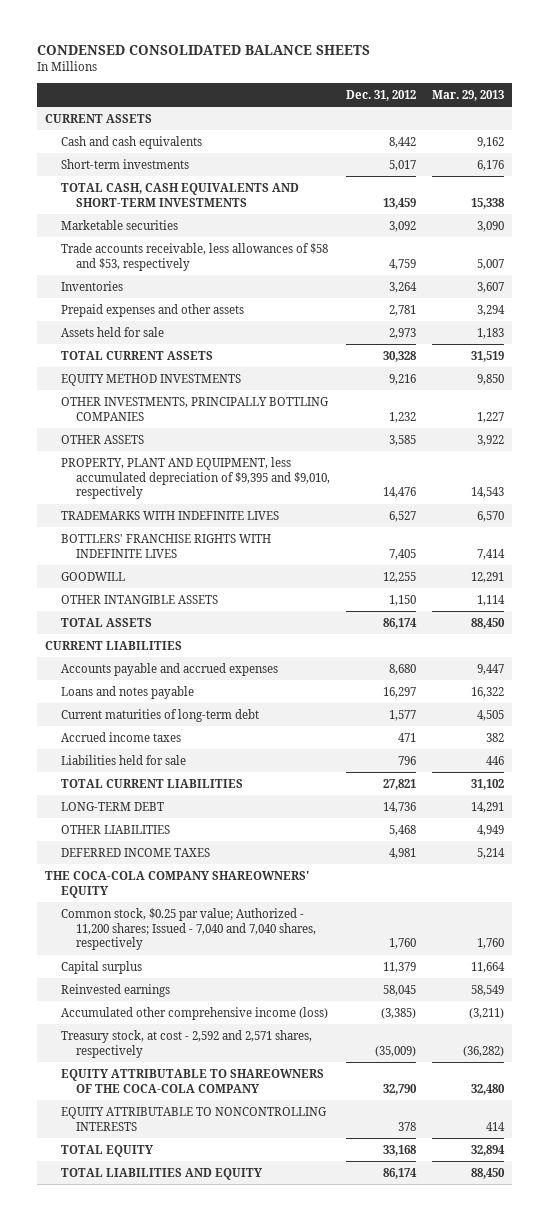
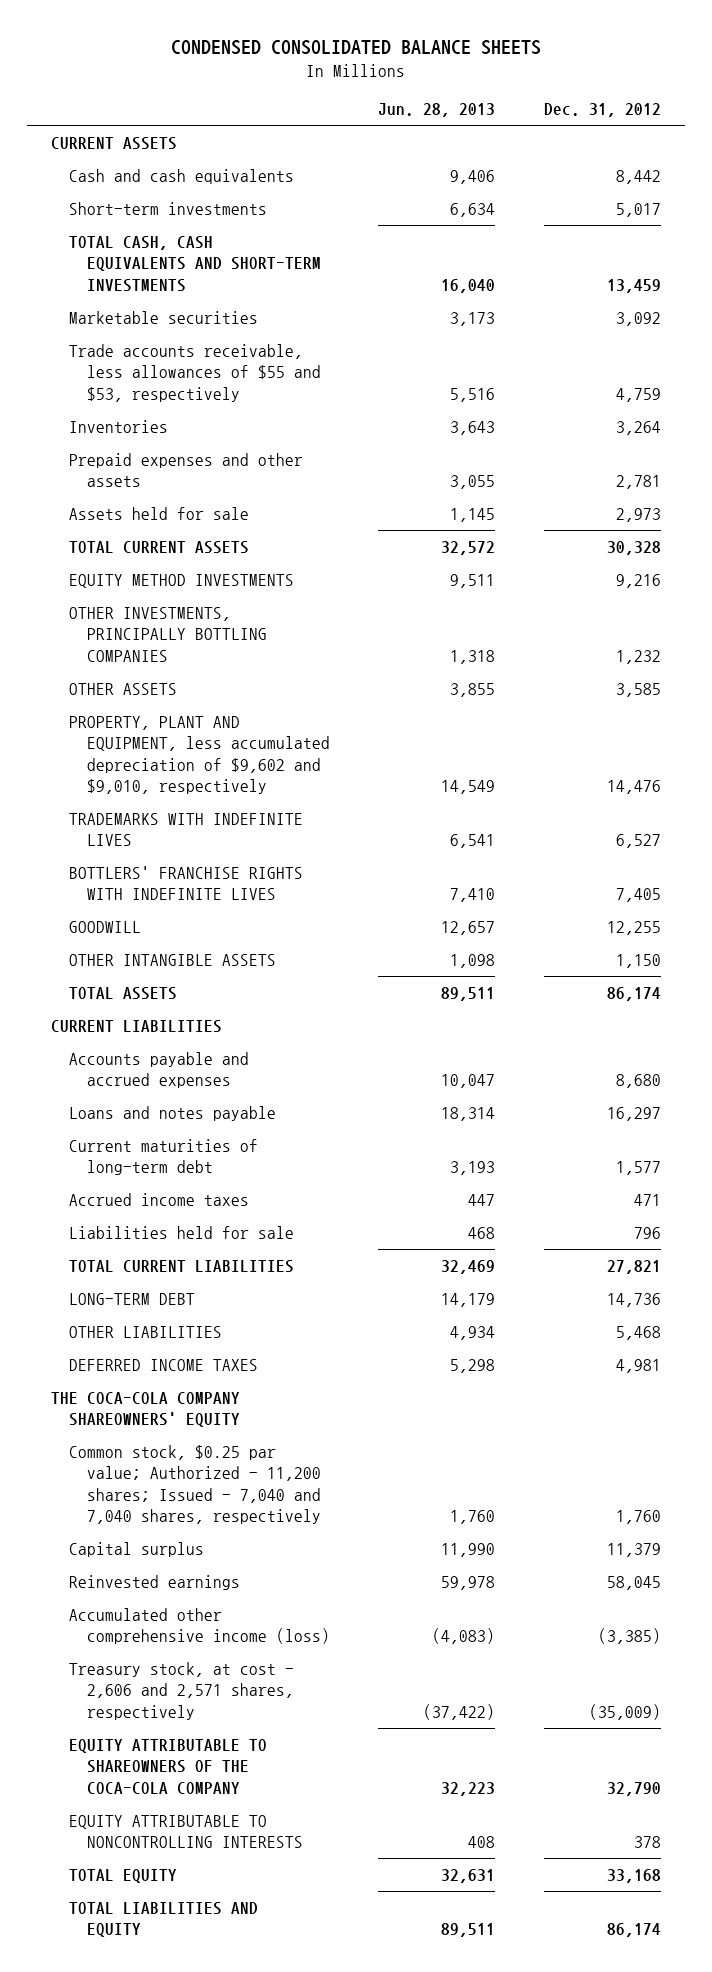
[432,89,505,101] Mar. 29, 2013 -> none
none -> [378,103,496,118] Jun. 28, 2013
[60,242,328,271] Trade accounts receivable, less allowances of $58 and $53, respectively -> [68,343,321,402] Trade accounts receivable, less allowances of $55 and $53, respectively
[60,456,331,500] PROPERTY, PLANT AND EQUIPMENT, less accumulated depreciation of $9,395 and $9,010, respectively -> [68,715,330,795] PROPERTY, PLANT AND EQUIPMENT, less accumulated depreciation of $9,602 and $9,010, respectively
[60,1029,312,1058] Treasury stock, at cost - 2,592 and 2,571 shares, respectively -> [68,1661,294,1720] Treasury stock, at cost - 2,606 and 2,571 shares, respectively

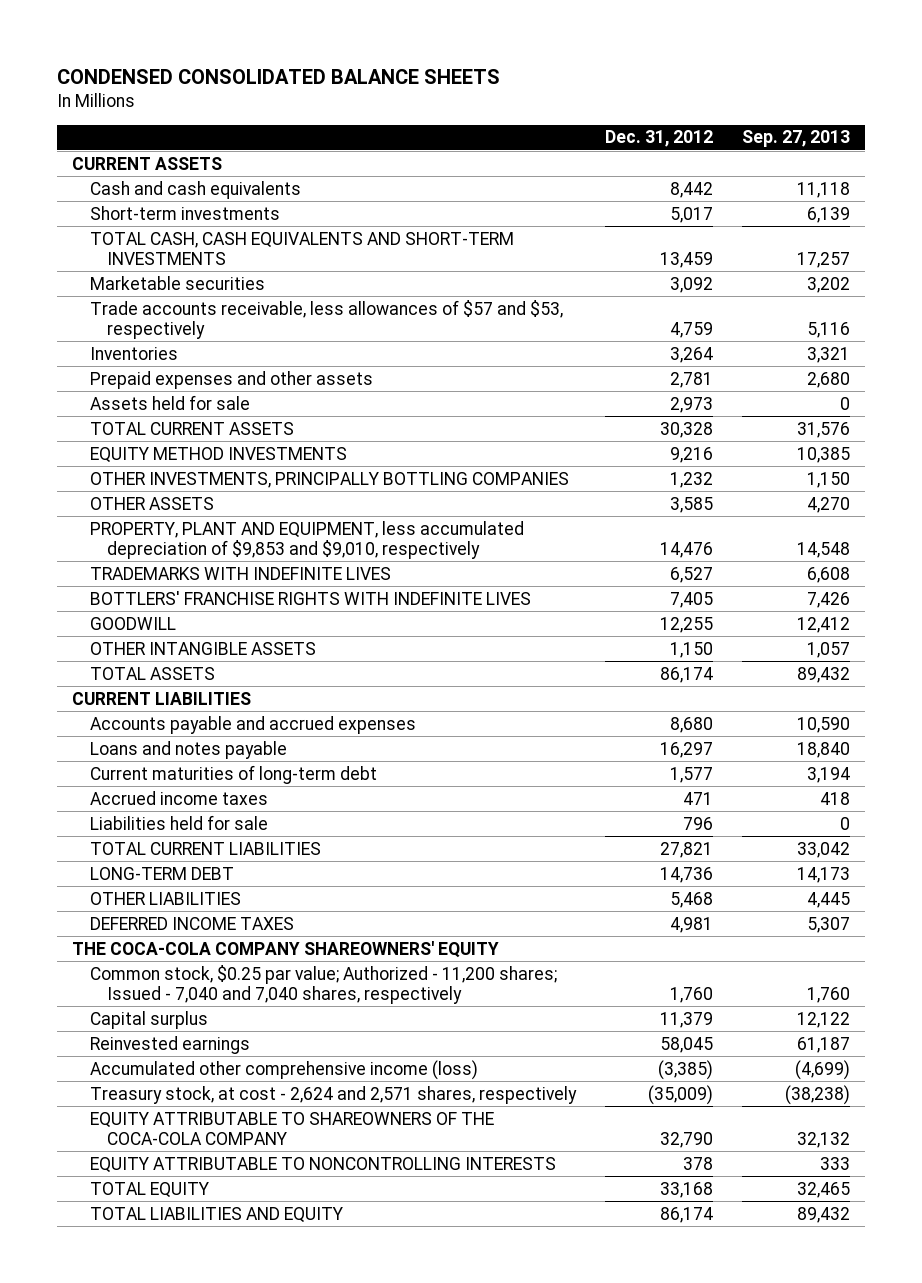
[378,103,496,118] Jun. 28, 2013 -> none
none -> [741,130,850,148] Sep. 27, 2013
[68,343,321,402] Trade accounts receivable, less allowances of $55 and $53, respectively -> [89,299,563,340] Trade accounts receivable, less allowances of $57 and $53, respectively
[68,715,330,795] PROPERTY, PLANT AND EQUIPMENT, less accumulated depreciation of $9,602 and $9,010, respectively -> [89,520,524,560] PROPERTY, PLANT AND EQUIPMENT, less accumulated depreciation of $9,853 and $9,010, respectively
[68,1661,294,1720] Treasury stock, at cost - 2,606 and 2,571 shares, respectively -> [89,1085,577,1104] Treasury stock, at cost - 2,624 and 2,571 shares, respectively

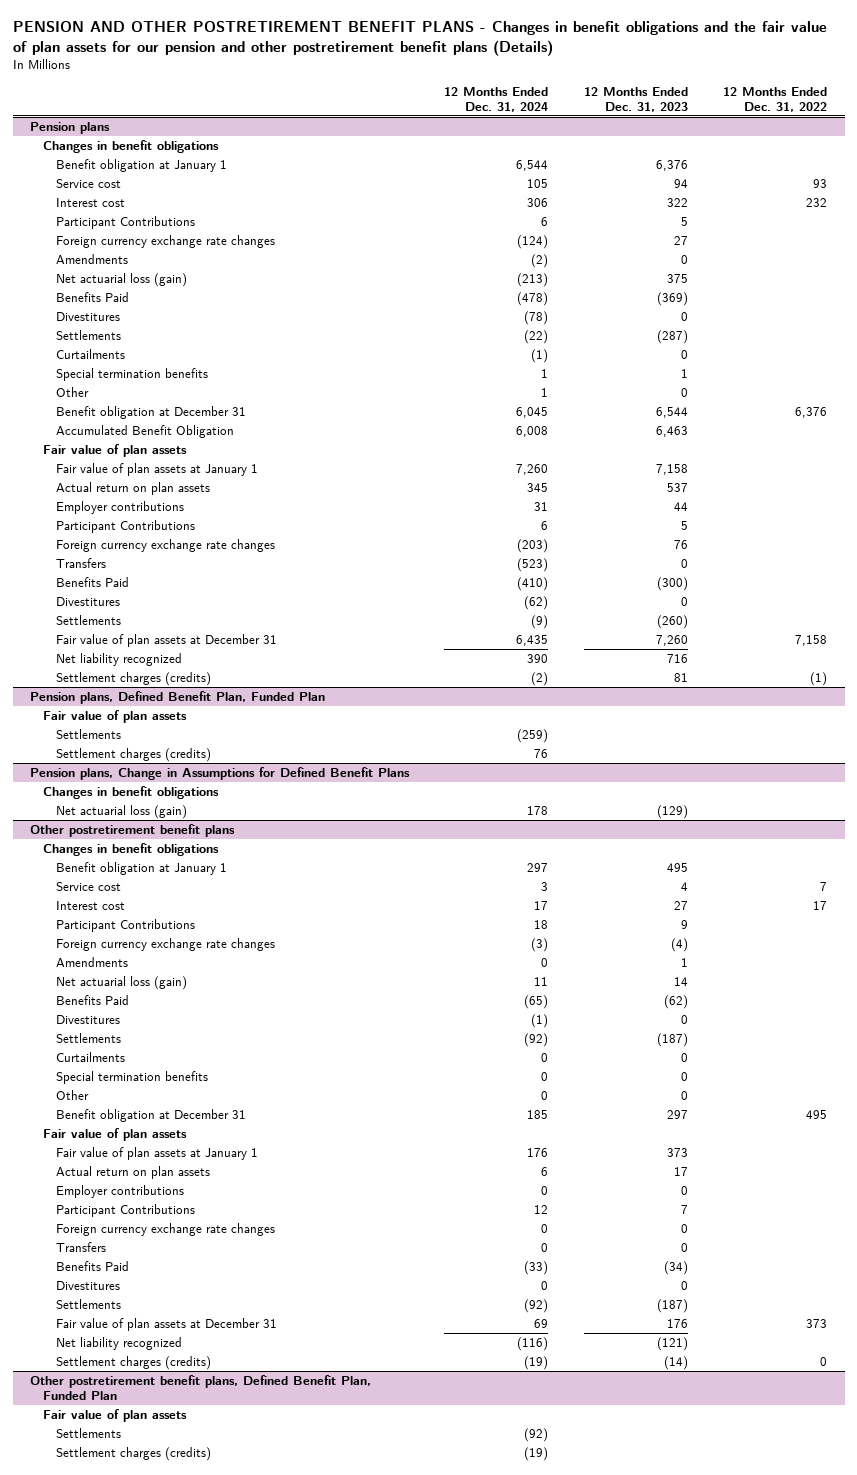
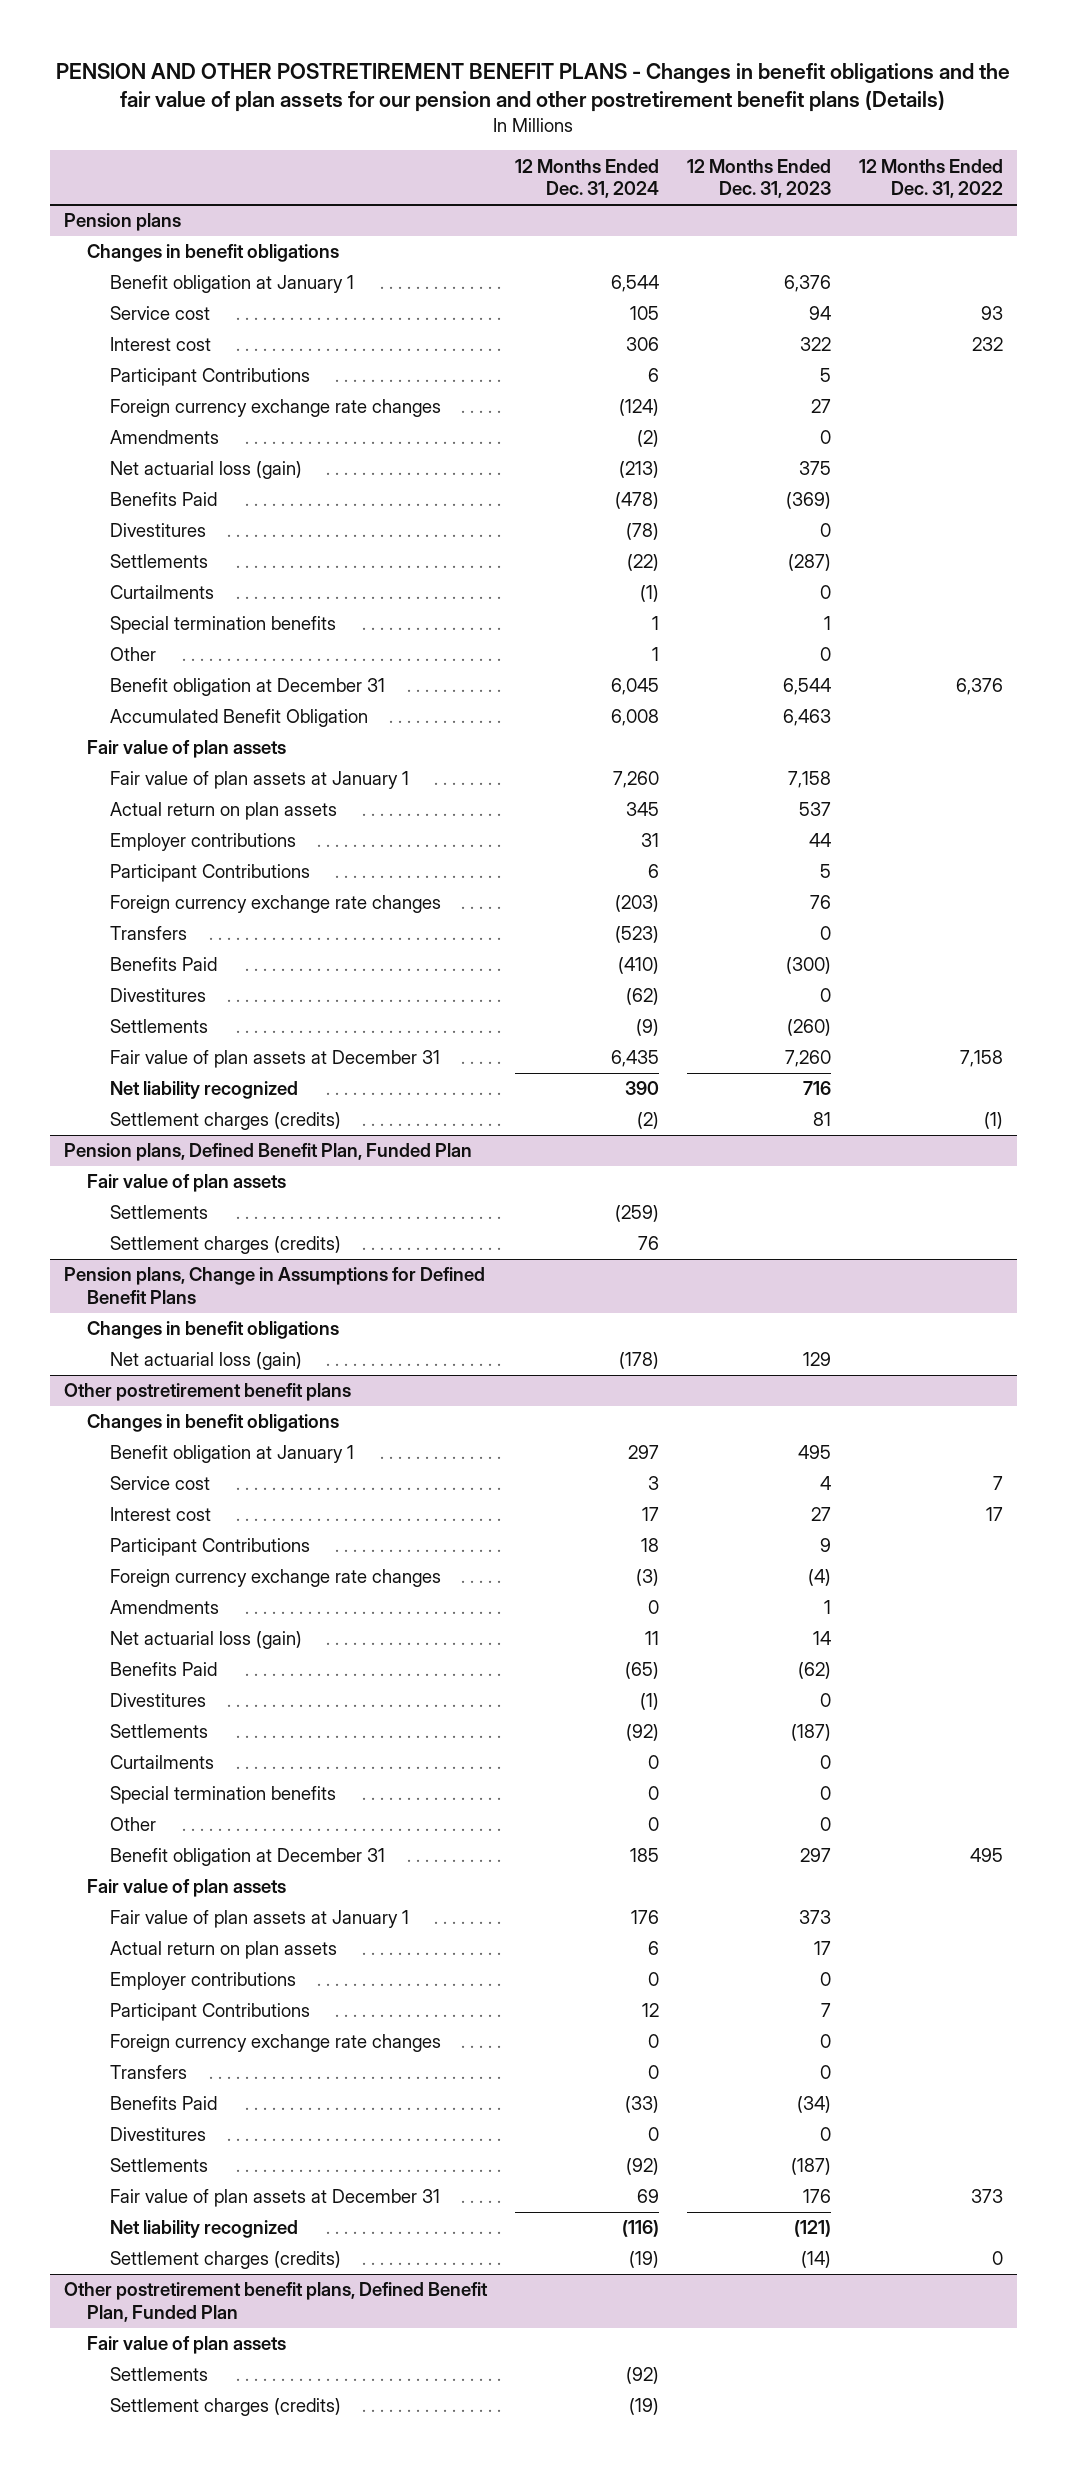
[527,805,549,815] 178 -> [619,1352,660,1370] (178)
[656,804,688,819] (129) -> [802,1352,831,1367] 129

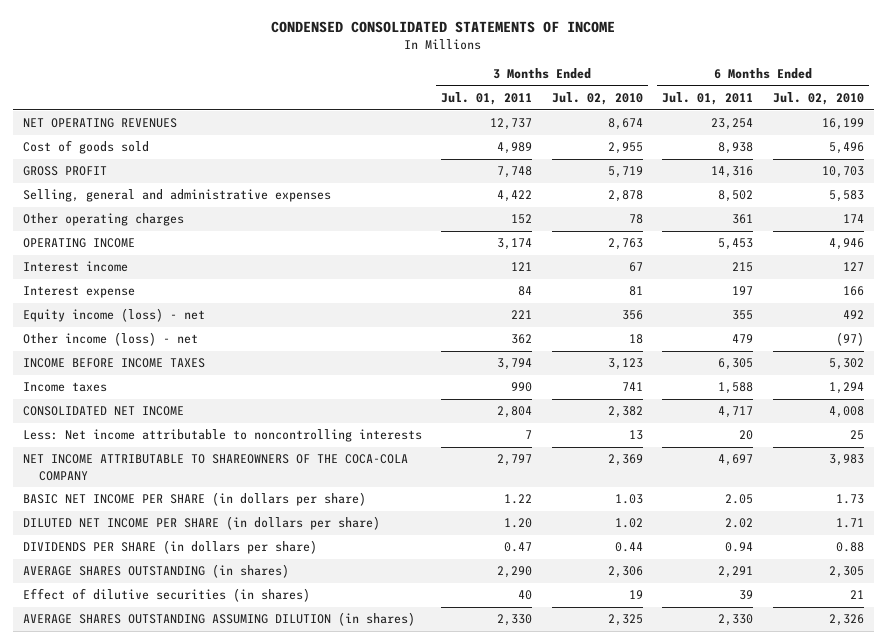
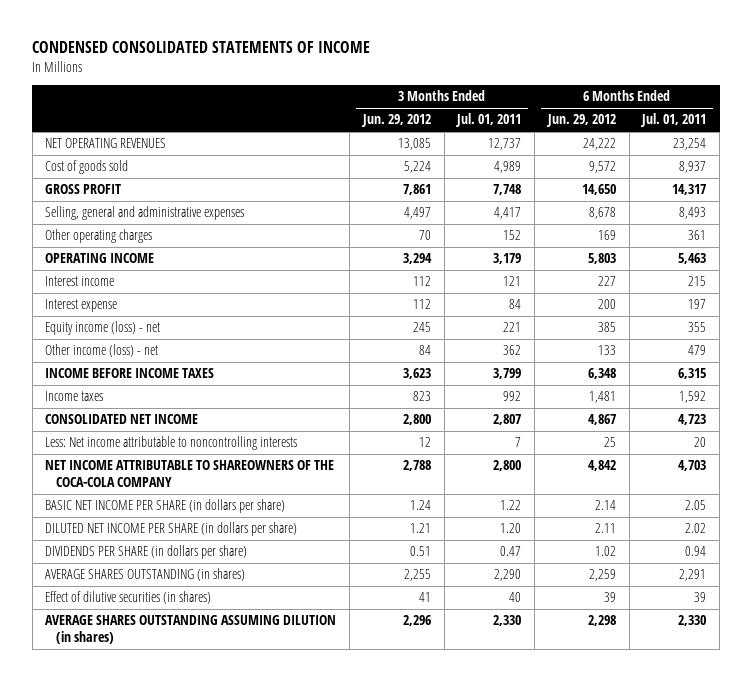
[551,92,643,106] Jul. 02, 2010 -> none
[772,92,864,106] Jul. 02, 2010 -> none
none -> [360,114,431,128] Jun. 29, 2012
none -> [545,114,616,128] Jun. 29, 2012
[718,142,754,155] 8,938 -> [679,161,707,174] 8,937
[711,166,754,179] 14,316 -> [672,184,707,196] 14,317
[497,190,533,203] 4,422 -> [494,207,522,220] 4,417
[718,190,754,203] 8,502 -> [679,207,707,220] 8,493
[497,238,533,251] 3,174 -> [493,253,522,265] 3,179
[718,238,754,251] 5,453 -> [678,253,707,265] 5,463
[497,358,533,371] 3,794 -> [493,368,522,380] 3,799
[718,358,754,371] 6,305 -> [678,368,707,380] 6,315
[511,382,533,393] 990 -> [503,391,522,402] 992
[718,382,754,395] 1,588 -> [679,391,707,404] 1,592
[497,406,533,419] 2,804 -> [493,414,522,426] 2,807
[718,406,754,419] 4,717 -> [678,414,707,426] 4,723
[497,454,533,467] 2,797 -> [493,460,522,472] 2,800
[718,454,754,467] 4,697 -> [678,460,707,472] 4,703

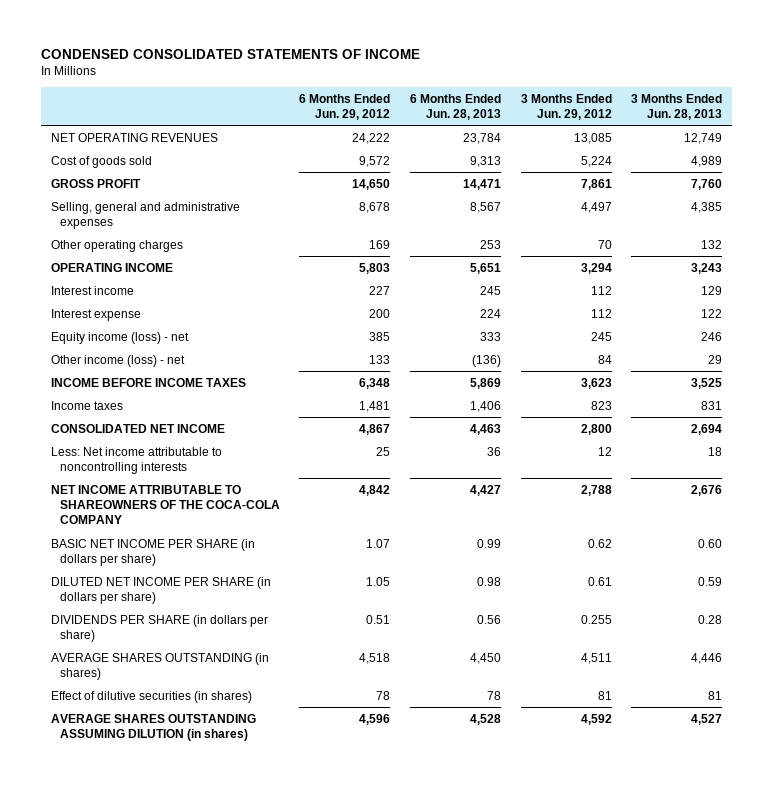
[455,113,522,128] Jul. 01, 2011 -> none
[640,113,707,128] Jul. 01, 2011 -> none
none -> [409,93,501,120] 6 Months Ended Jun. 28, 2013
none -> [631,93,723,120] 3 Months Ended Jun. 28, 2013
[409,500,431,511] 1.24 -> [587,538,612,548] 0.62
[594,500,616,511] 2.14 -> [366,538,391,548] 1.07
[409,523,431,534] 1.21 -> [587,576,612,586] 0.61
[594,523,616,534] 2.11 -> [366,576,391,586] 1.05
[409,546,431,557] 0.51 -> [580,614,612,624] 0.255
[594,546,616,557] 1.02 -> [366,614,391,624] 0.51
[403,569,431,582] 2,255 -> [580,652,612,664] 4,511
[588,569,616,582] 2,259 -> [359,652,391,664] 4,518
[418,592,431,603] 41 -> [597,690,612,700] 81
[603,592,616,603] 39 -> [376,690,391,700] 78
[402,615,431,627] 2,296 -> [580,713,612,725] 4,592
[587,615,616,627] 2,298 -> [359,713,391,725] 4,596

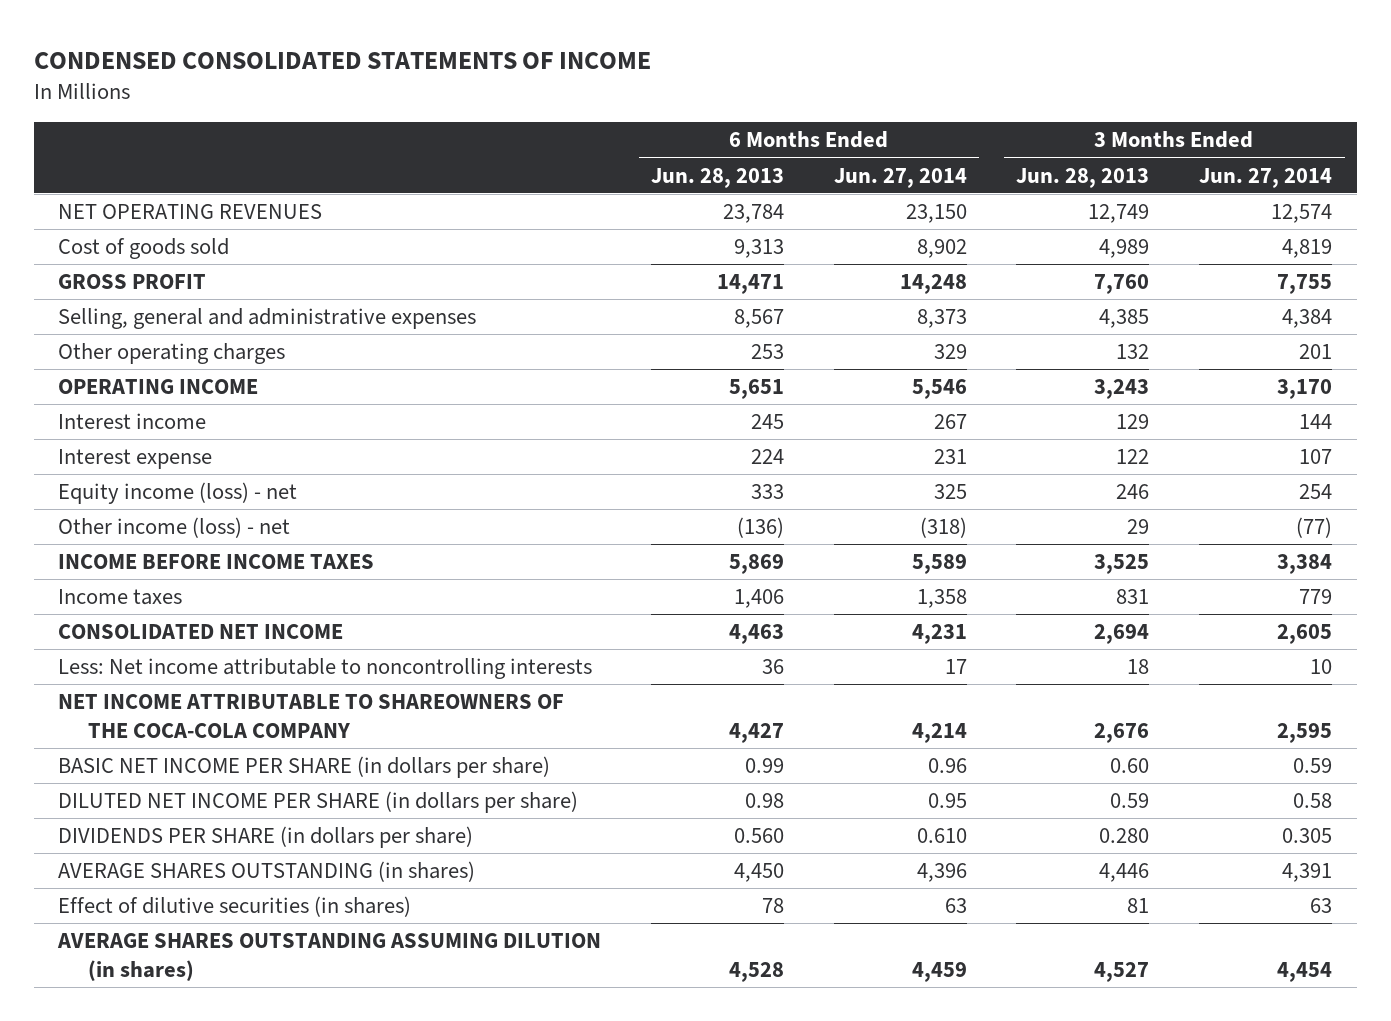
[299,93,391,120] 6 Months Ended Jun. 29, 2012 -> none
[520,93,612,120] 3 Months Ended Jun. 29, 2012 -> none
none -> [833,167,967,188] Jun. 27, 2014
none -> [1199,167,1333,188] Jun. 27, 2014
[476,614,501,624] 0.56 -> [734,828,785,844] 0.560
[698,614,723,624] 0.28 -> [1099,828,1150,844] 0.280

